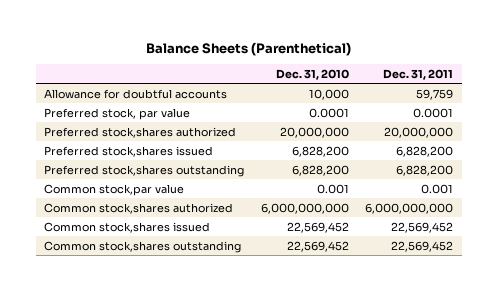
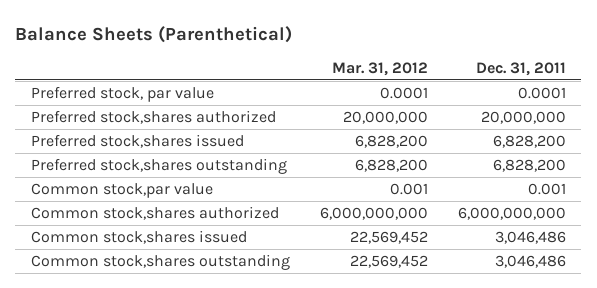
[275,68,349,80] Dec. 31, 2010 -> none
none -> [331,61,428,76] Mar. 31, 2012
[43,88,227,99] Allowance for doubtful accounts -> none
[391,221,454,233] 22,569,452 -> [494,230,566,244] 3,046,486
[391,240,454,252] 22,569,452 -> [494,254,566,268] 3,046,486

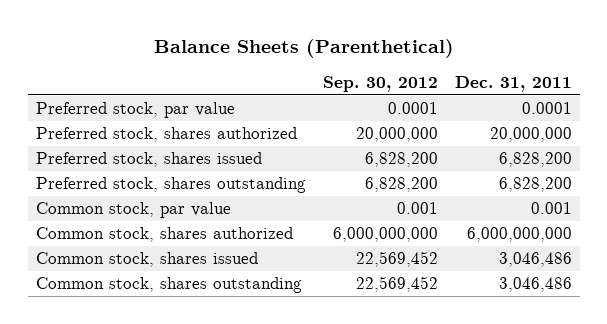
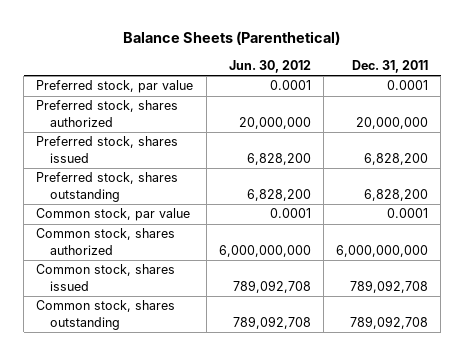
[322,75,438,92] Sep. 30, 2012 -> none
none -> [228,59,311,73] Jun. 30, 2012
[530,202,572,215] 0.001 -> [387,208,429,219] 0.0001
[498,252,572,268] 3,046,486 -> [350,279,429,293] 789,092,708
[498,277,572,293] 3,046,486 -> [350,315,429,329] 789,092,708

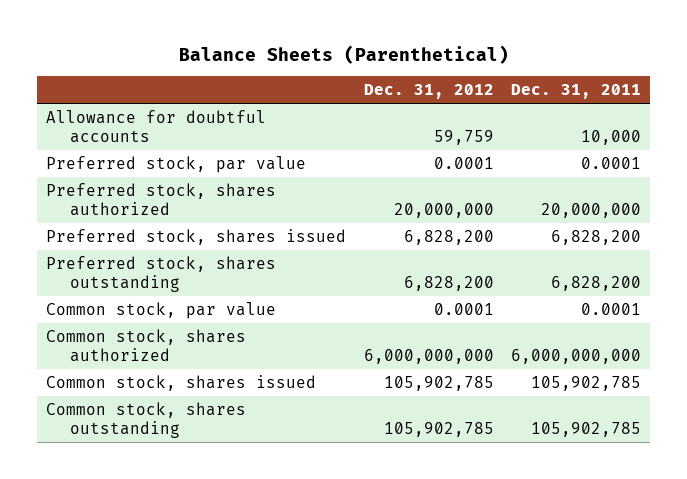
[228,59,311,73] Jun. 30, 2012 -> none
none -> [363,84,494,100] Dec. 31, 2012
none -> [46,109,267,143] Allowance for doubtful accounts
[350,279,429,293] 789,092,708 -> [531,375,642,391] 105,902,785
[350,315,429,329] 789,092,708 -> [531,421,642,437] 105,902,785

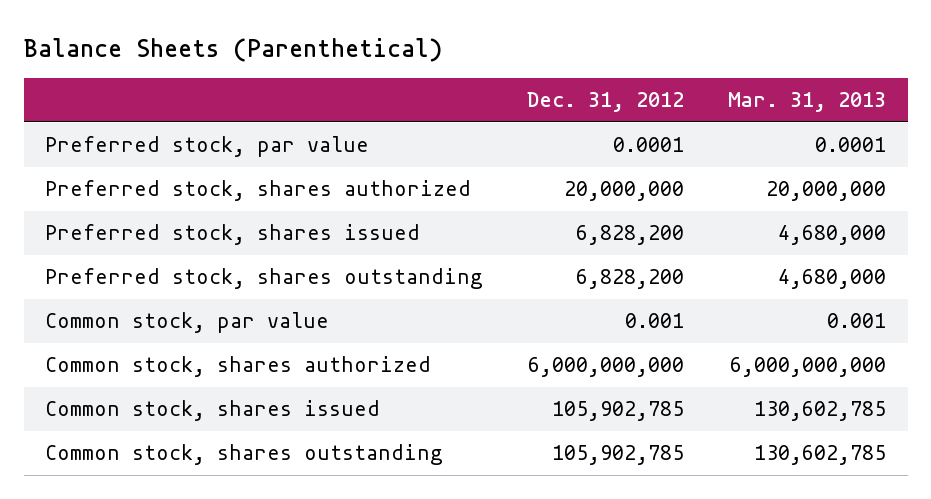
[511,84,642,100] Dec. 31, 2011 -> none
none -> [727,92,886,113] Mar. 31, 2013
[46,109,267,143] Allowance for doubtful accounts -> none
[433,302,494,315] 0.0001 -> [625,313,685,329] 0.001

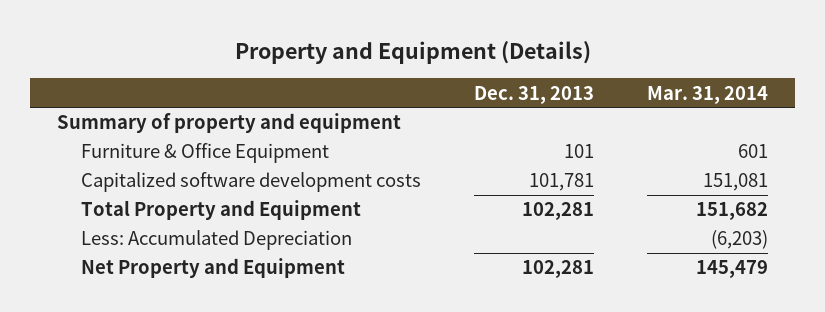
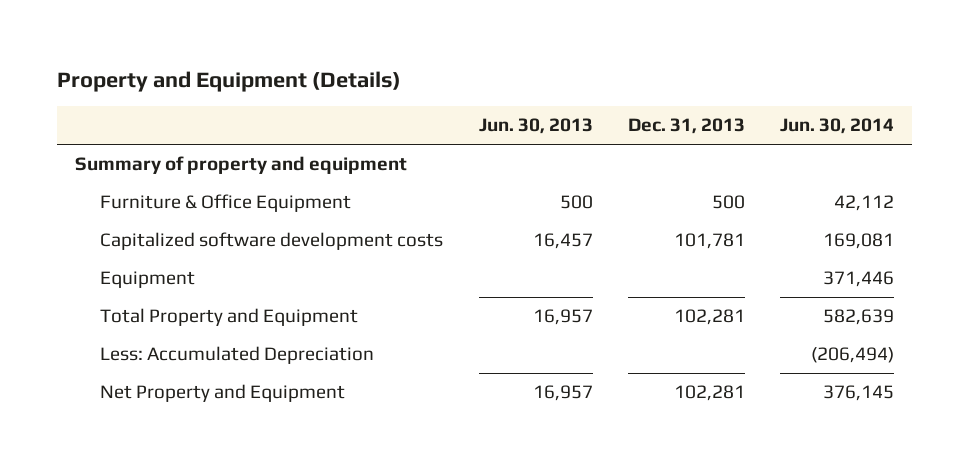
[647,85,769,104] Mar. 31, 2014 -> none
none -> [478,118,593,135] Jun. 30, 2013
none -> [780,118,895,135] Jun. 30, 2014
[564,144,595,159] 101 -> [712,195,746,210] 500
none -> [100,271,196,289] Equipment

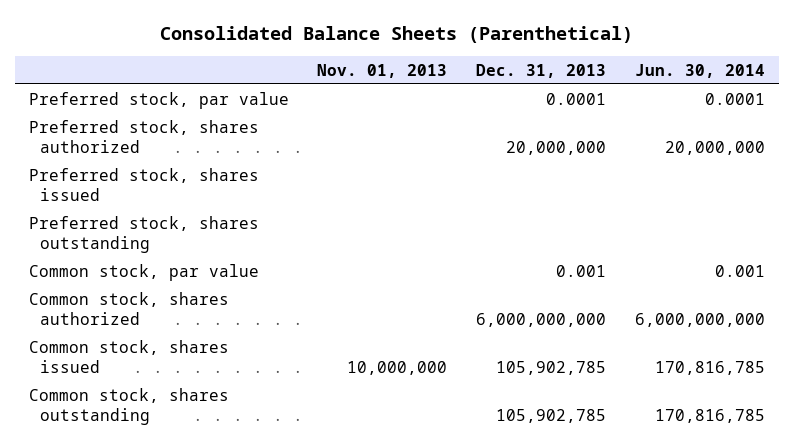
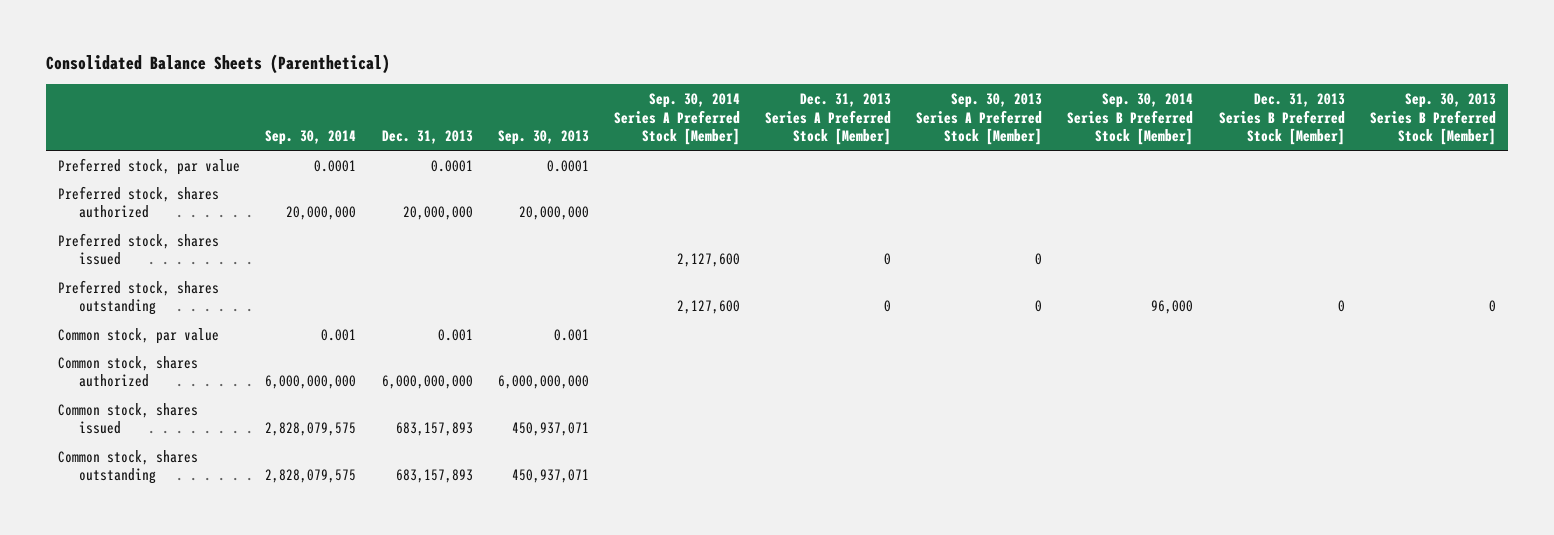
[317,63,448,78] Nov. 01, 2013 -> none
[634,63,765,78] Jun. 30, 2014 -> none
none -> [265,130,357,146] Sep. 30, 2014
none -> [497,130,589,146] Sep. 30, 2013
none -> [613,92,740,146] Sep. 30, 2014 Series A Preferred Stock [Member]
none -> [765,92,892,146] Dec. 31, 2013 Series A Preferred Stock [Member]
none -> [916,92,1043,146] Sep. 30, 2013 Series A Preferred Stock [Member]
none -> [1067,92,1194,146] Sep. 30, 2014 Series B Preferred Stock [Member]
none -> [1218,92,1345,146] Dec. 31, 2013 Series B Preferred Stock [Member]
none -> [1369,92,1496,146] Sep. 30, 2013 Series B Preferred Stock [Member]
[496,361,607,376] 105,902,785 -> [395,422,473,437] 683,157,893
[496,409,607,424] 105,902,785 -> [395,469,473,484] 683,157,893

